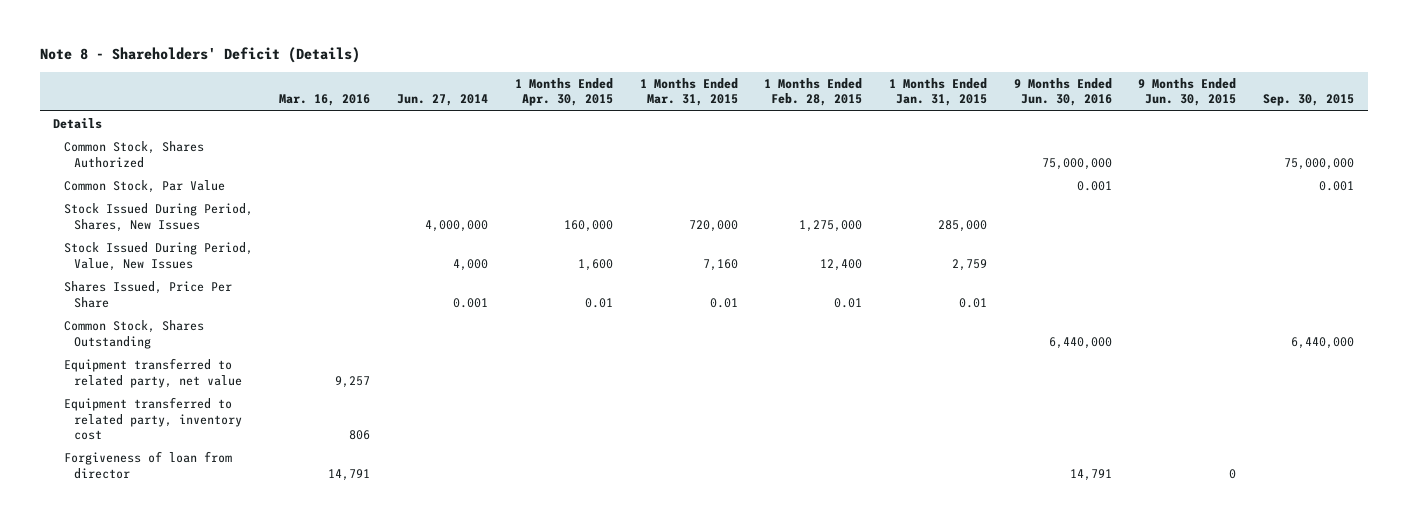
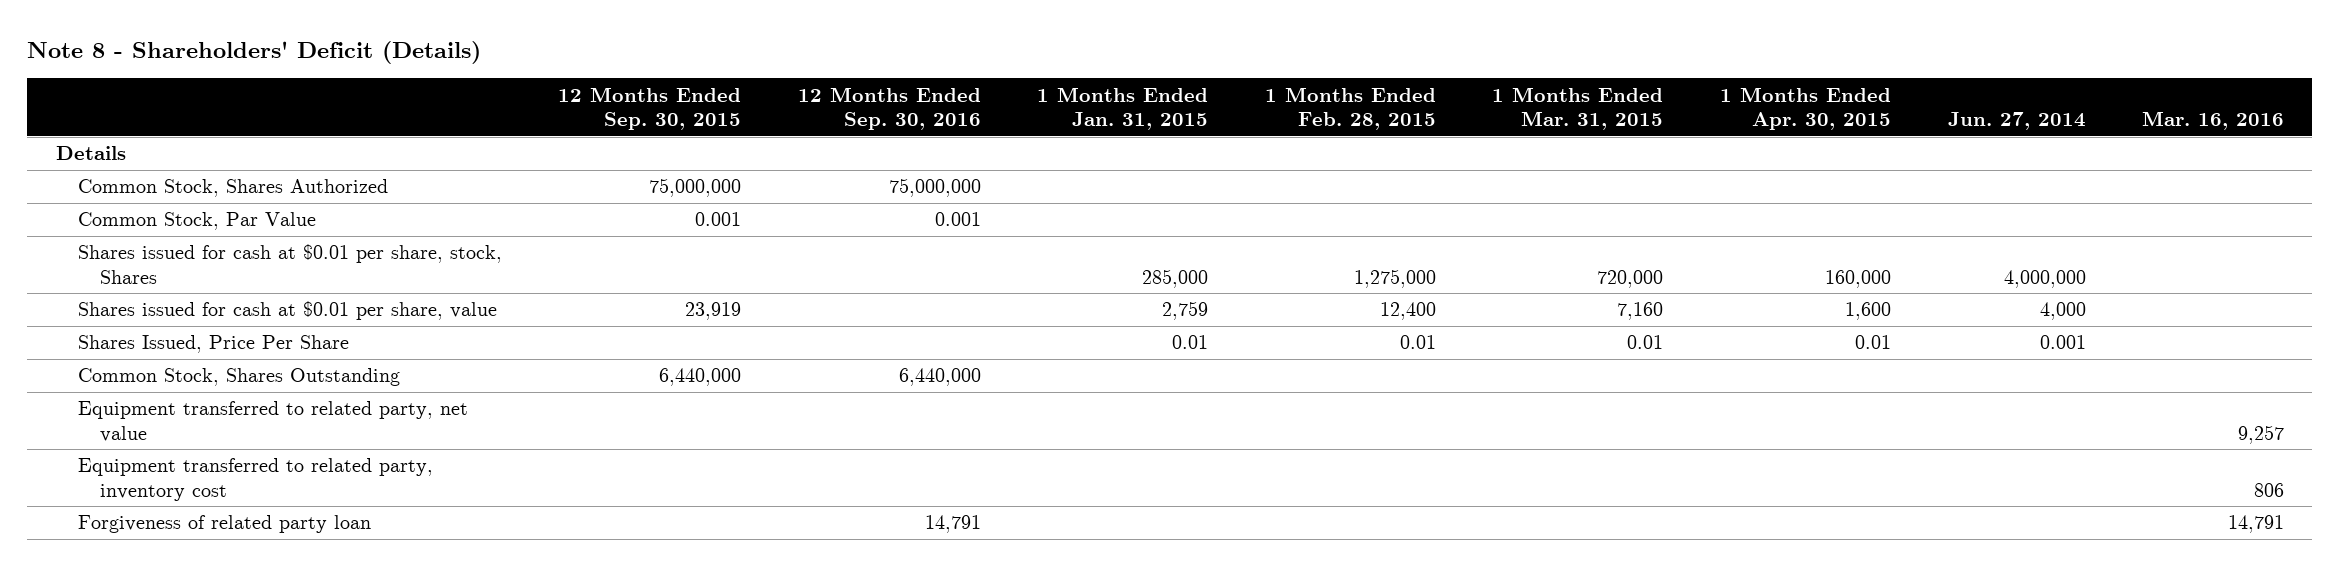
[1013,77,1112,107] 9 Months Ended Jun. 30, 2016 -> none
[1138,77,1237,107] 9 Months Ended Jun. 30, 2015 -> none
[1263,94,1355,107] Sep. 30, 2015 -> none
none -> [558,86,742,130] 12 Months Ended Sep. 30, 2015
none -> [797,86,981,130] 12 Months Ended Sep. 30, 2016
[63,202,253,232] Stock Issued During Period, Shares, New Issues -> [77,244,502,284] Shares issued for cash at $0.01 per share, stock, Shares
[63,241,253,271] Stock Issued During Period, Value, New Issues -> [77,301,497,321] Shares issued for cash at $0.01 per share, value
[63,450,232,479] Forgiveness of loan from director -> [77,515,371,534] Forgiveness of related party loan

